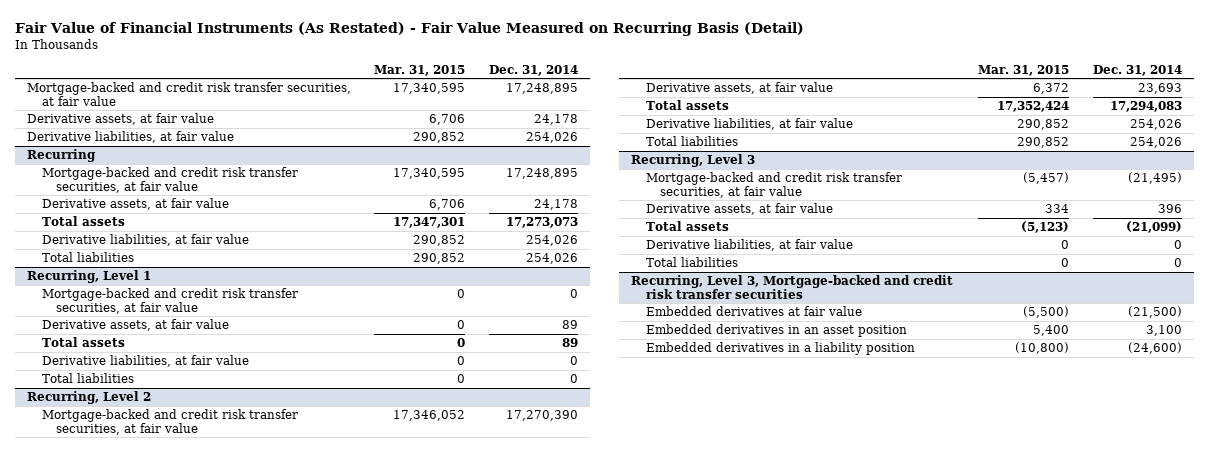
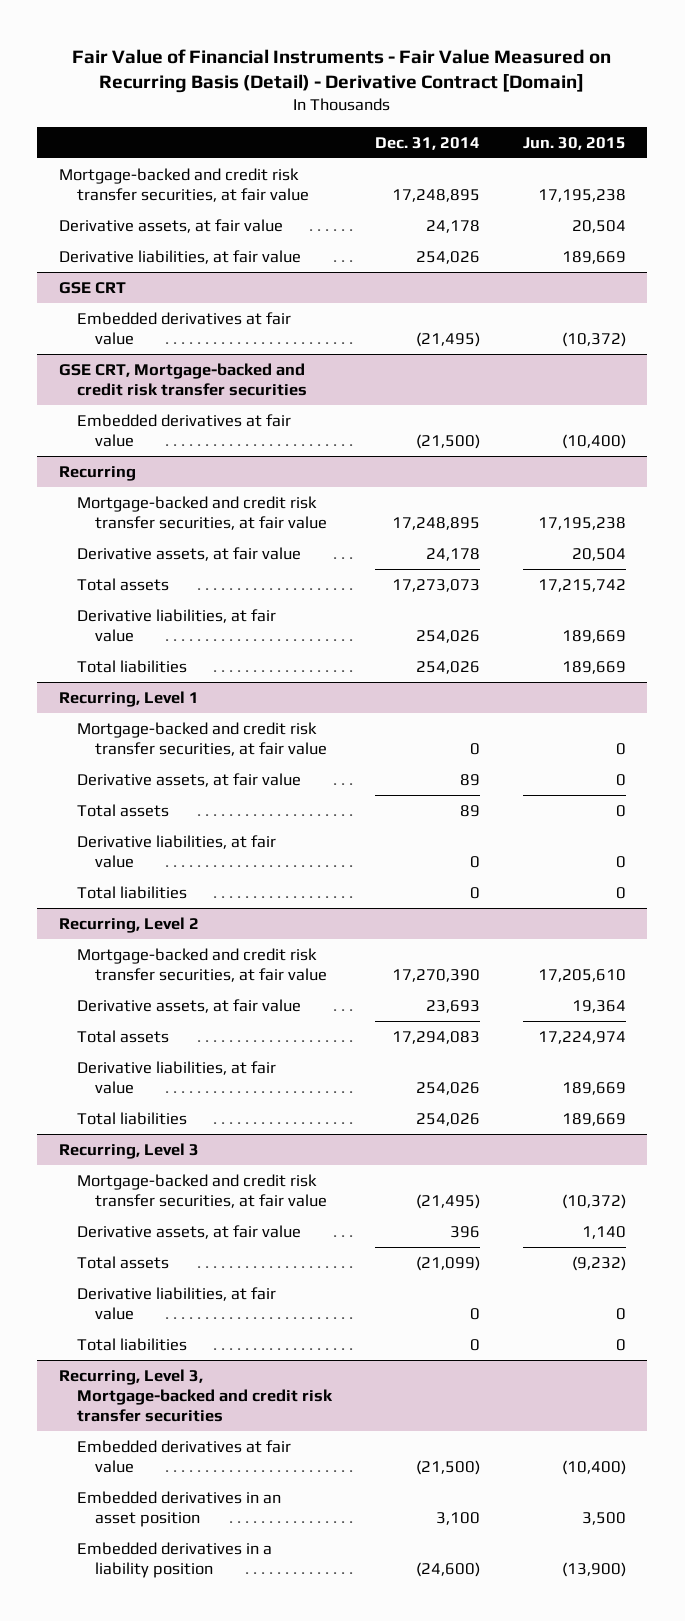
[15,22,805,37] Fair Value of Financial Instruments (As Restated) - Fair Value Measured on Recurring Basis (Detail) -> [72,48,612,94] Fair Value of Financial Instruments - Fair Value Measured on Recurring Basis (Detail) - Derivative Contract [Domain]
[374,64,466,76] Mar. 31, 2015 -> none
none -> [522,136,626,150] Jun. 30, 2015
none -> [58,281,126,294] GSE CRT
none -> [76,311,291,346] Embedded derivatives at fair value
none -> [58,362,307,397] GSE CRT, Mortgage-backed and credit risk transfer securities
none -> [76,413,291,448] Embedded derivatives at fair value

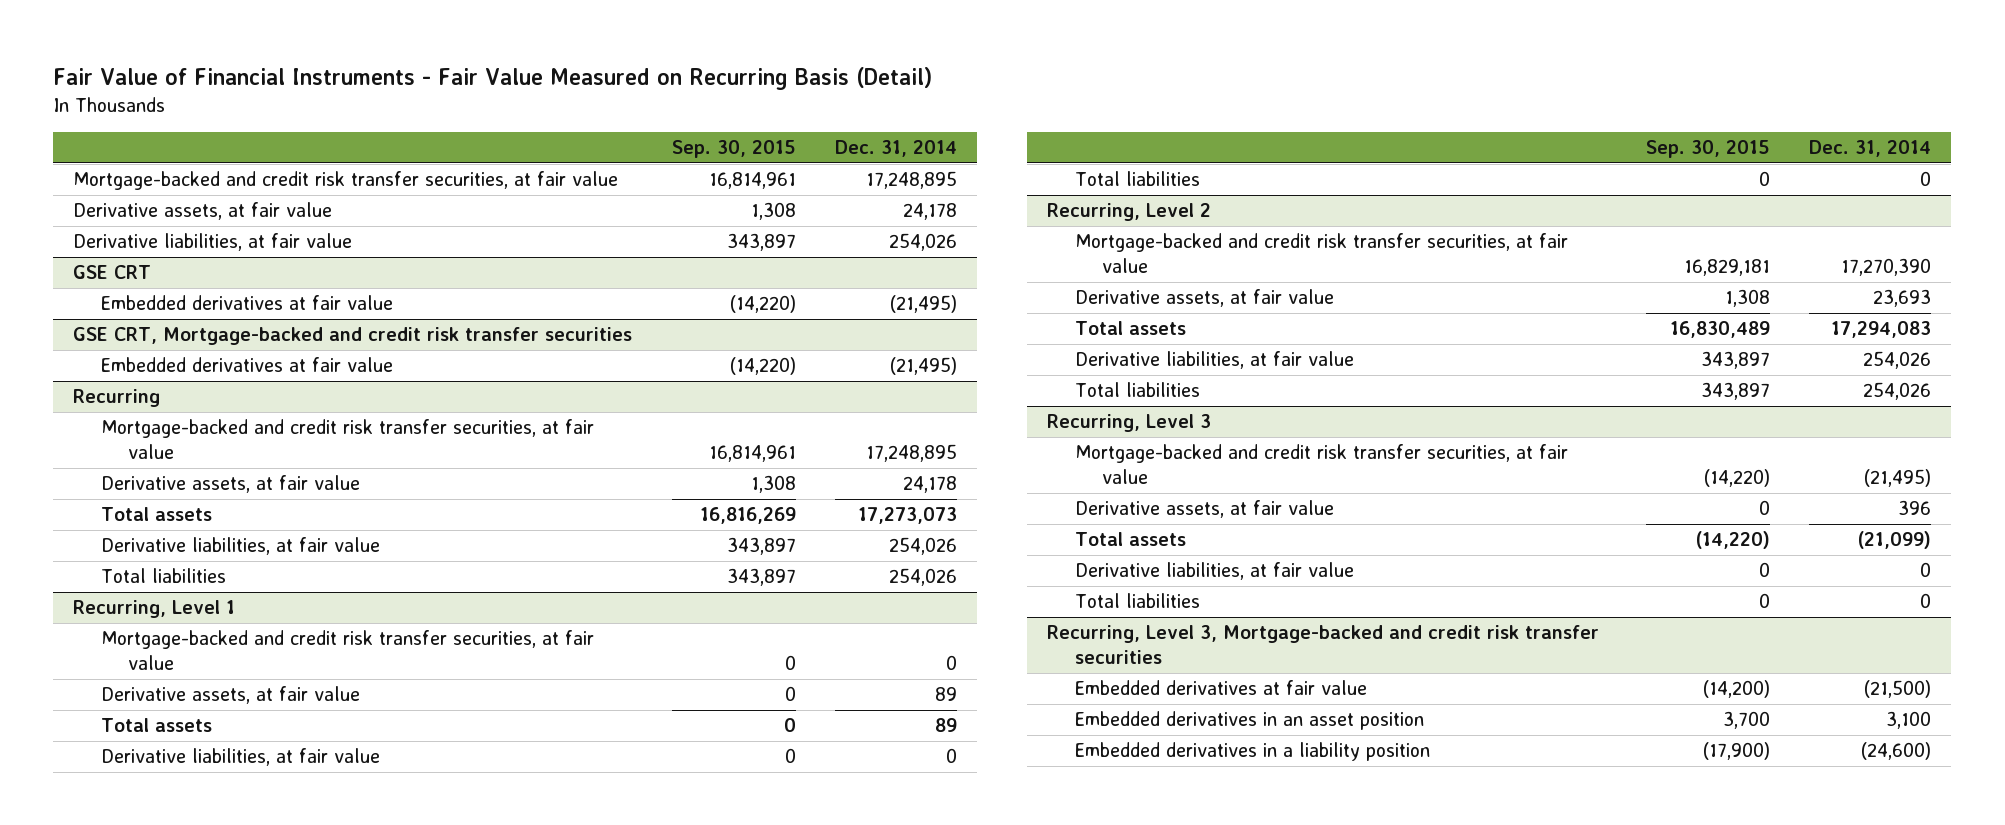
[72,48,612,94] Fair Value of Financial Instruments - Fair Value Measured on Recurring Basis (Detail) - Derivative Contract [Domain] -> [53,66,933,90] Fair Value of Financial Instruments - Fair Value Measured on Recurring Basis (Detail)
[522,136,626,150] Jun. 30, 2015 -> none
none -> [671,140,796,159] Sep. 30, 2015
[415,434,480,450] (21,500) -> [890,357,958,376] (21,495)

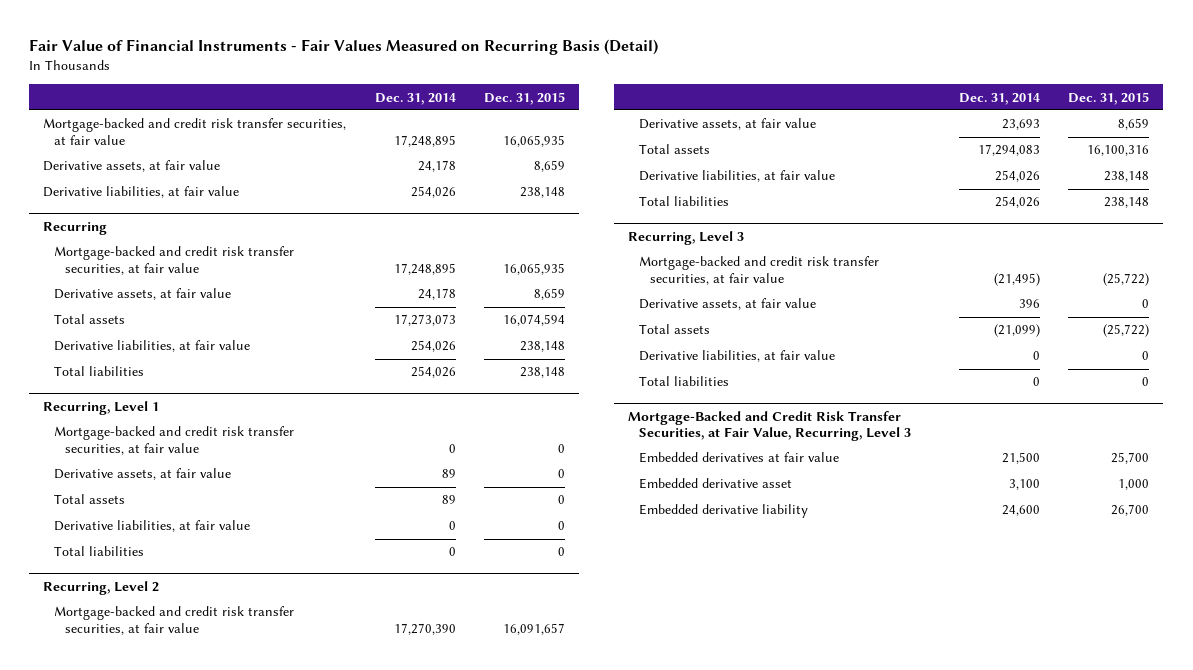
[53,66,933,90] Fair Value of Financial Instruments - Fair Value Measured on Recurring Basis (Detail) -> [29,39,659,56] Fair Value of Financial Instruments - Fair Values Measured on Recurring Basis (Detail)
[671,140,796,159] Sep. 30, 2015 -> none
none -> [483,91,565,105] Dec. 31, 2015
[73,265,152,280] GSE CRT -> none
[100,295,393,311] Embedded derivatives at fair value -> none
[73,327,633,346] GSE CRT, Mortgage-backed and credit risk transfer securities -> none
[100,357,393,373] Embedded derivatives at fair value -> none
[1047,625,1600,665] Recurring, Level 3, Mortgage-backed and credit risk transfer securities -> [627,410,911,441] Mortgage-Backed and Credit Risk Transfer Securities, at Fair Value, Recurring, Level 3
[1864,680,1932,699] (21,500) -> [1002,452,1041,465] 21,500
[1074,711,1424,731] Embedded derivatives in an asset position -> [638,478,792,490] Embedded derivative asset
[1074,742,1430,762] Embedded derivatives in a liability position -> [638,504,808,519] Embedded derivative liability
[1861,742,1932,761] (24,600) -> [1002,505,1041,517] 24,600

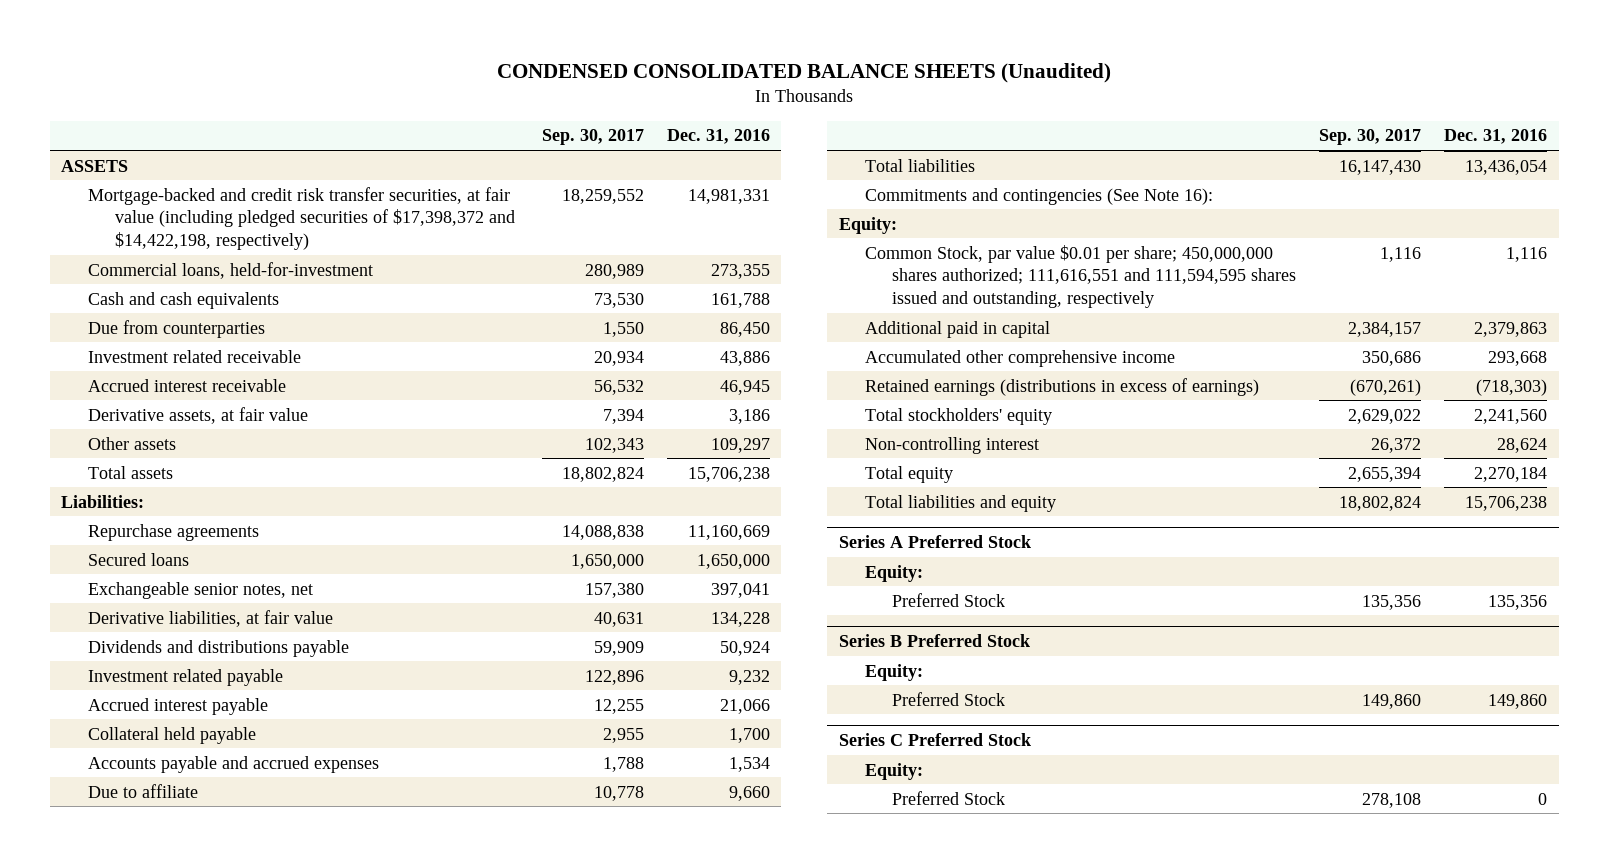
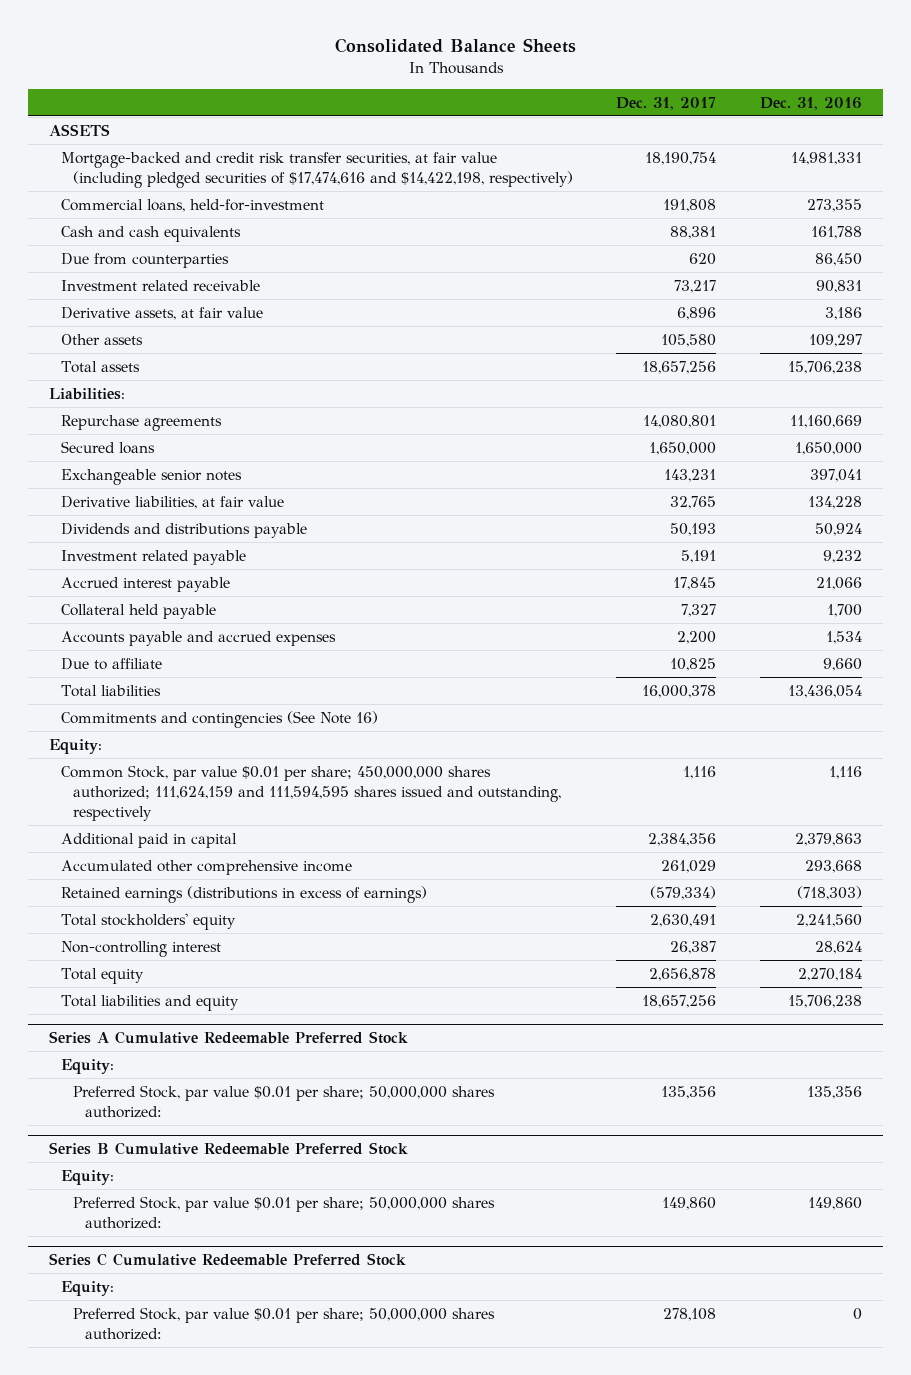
[497,62,1112,83] CONDENSED CONSOLIDATED BALANCE SHEETS (Unaudited) -> [334,38,576,54] Consolidated Balance Sheets
[541,129,644,146] Sep. 30, 2017 -> none
none -> [616,96,717,110] Dec. 31, 2017
[87,186,515,251] Mortgage-backed and credit risk transfer securities, at fair value (including pledged securities of $17,398,372 and $14,422,198, respectively) -> [61,151,574,189] Mortgage-backed and credit risk transfer securities, at fair value (including pledged securities of $17,474,616 and $14,422,198, respectively)
[87,378,286,392] Accrued interest receivable -> none
[719,350,770,366] 43,886 -> [815,279,862,293] 90,831
[87,581,313,599] Exchangeable senior notes, net -> [61,468,243,485] Exchangeable senior notes
[865,187,1214,205] Commitments and contingencies (See Note 16): -> [61,710,379,728] Commitments and contingencies (See Note 16)
[865,244,1297,309] Common Stock, par value $0.01 per share; 450,000,000 shares authorized; 111,616,551 and 111,594,595 shares issued and outstanding, respectively -> [61,764,562,822] Common Stock, par value $0.01 per share; 450,000,000 shares authorized; 111,624,159 and 111,594,595 shares issued and outstanding, respectively
[838,535,1031,549] Series A Preferred Stock -> [49,1030,409,1044] Series A Cumulative Redeemable Preferred Stock
[892,592,1006,607] Preferred Stock -> [73,1084,496,1119] Preferred Stock, par value $0.01 per share; 50,000,000 shares authorized:
[838,634,1030,648] Series B Preferred Stock -> [49,1141,409,1155] Series B Cumulative Redeemable Preferred Stock
[892,691,1006,706] Preferred Stock -> [73,1195,496,1230] Preferred Stock, par value $0.01 per share; 50,000,000 shares authorized:
[838,733,1031,747] Series C Preferred Stock -> [49,1252,407,1266] Series C Cumulative Redeemable Preferred Stock
[892,790,1006,805] Preferred Stock -> [73,1306,496,1341] Preferred Stock, par value $0.01 per share; 50,000,000 shares authorized:

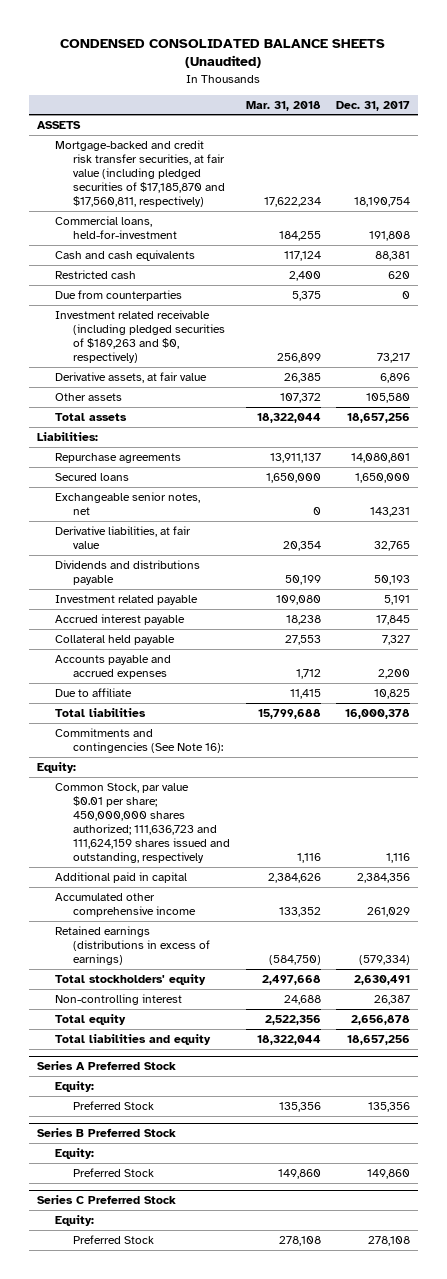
[334,38,576,54] Consolidated Balance Sheets -> [60,38,386,69] CONDENSED CONSOLIDATED BALANCE SHEETS (Unaudited)
[759,96,862,110] Dec. 31, 2016 -> none
none -> [245,100,321,111] Mar. 31, 2018
[61,151,574,189] Mortgage-backed and credit risk transfer securities, at fair value (including pledged securities of $17,474,616 and $14,422,198, respectively) -> [54,140,226,208] Mortgage-backed and credit risk transfer securities, at fair value (including pledged securities of $17,185,870 and $17,560,811, respectively)
none -> [54,270,136,280] Restricted cash
[689,252,717,265] 620 -> [402,291,411,300] 0
[61,279,261,291] Investment related receivable -> [54,310,226,364] Investment related receivable (including pledged securities of $189,263 and $0, respectively)
[61,468,243,485] Exchangeable senior notes -> [54,492,200,516] Exchangeable senior notes, net
[61,710,379,728] Commitments and contingencies (See Note 16) -> [54,728,224,754] Commitments and contingencies (See Note 16):
[61,764,562,822] Common Stock, par value $0.01 per share; 450,000,000 shares authorized; 111,624,159 and 111,594,595 shares issued and outstanding, respectively -> [54,783,231,864] Common Stock, par value $0.01 per share; 450,000,000 shares authorized; 111,636,723 and 111,624,159 shares issued and outstanding, respectively
[49,1030,409,1044] Series A Cumulative Redeemable Preferred Stock -> [36,1061,176,1071] Series A Preferred Stock
[73,1084,496,1119] Preferred Stock, par value $0.01 per share; 50,000,000 shares authorized: -> [73,1101,155,1111] Preferred Stock
[49,1141,409,1155] Series B Cumulative Redeemable Preferred Stock -> [36,1128,176,1138] Series B Preferred Stock
[73,1195,496,1230] Preferred Stock, par value $0.01 per share; 50,000,000 shares authorized: -> [73,1168,155,1178] Preferred Stock
[49,1252,407,1266] Series C Cumulative Redeemable Preferred Stock -> [36,1195,176,1205] Series C Preferred Stock
[73,1306,496,1341] Preferred Stock, par value $0.01 per share; 50,000,000 shares authorized: -> [73,1235,155,1245] Preferred Stock

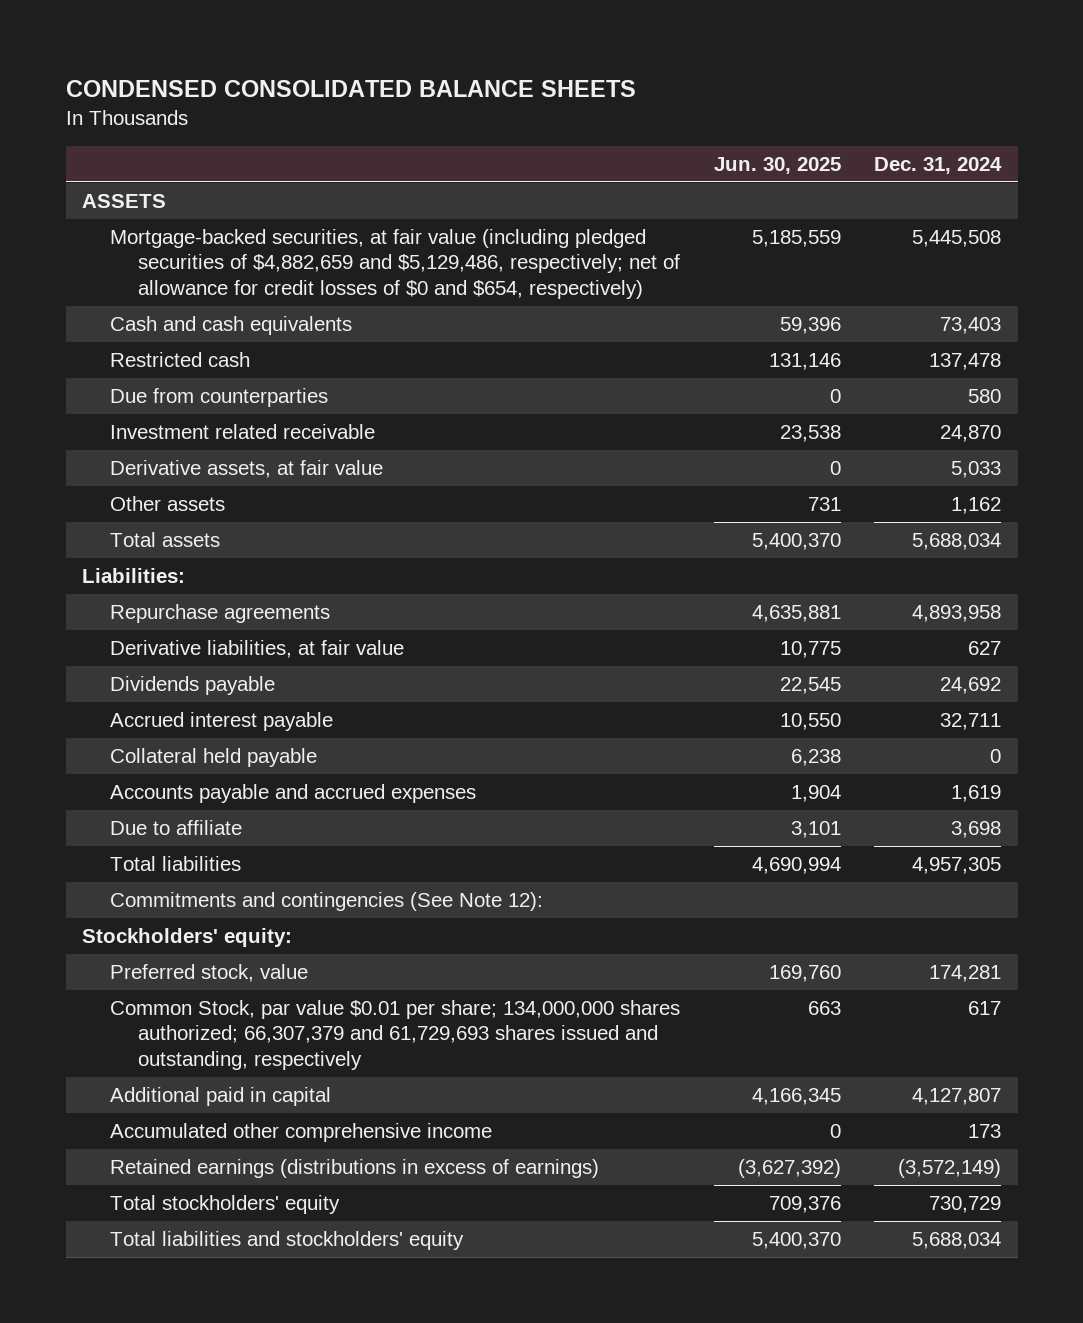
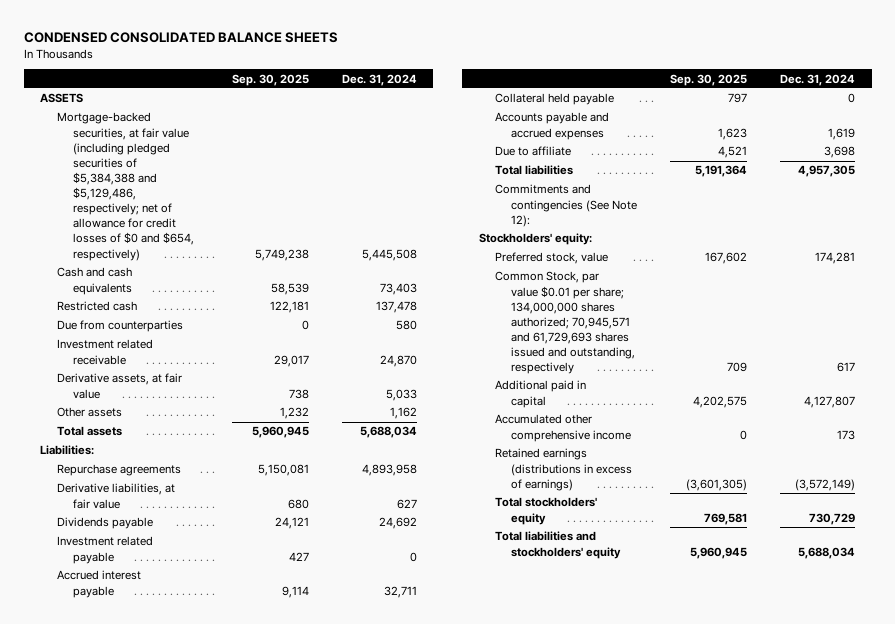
[713,156,841,174] Jun. 30, 2025 -> none
none -> [231,73,309,86] Sep. 30, 2025
[110,229,681,299] Mortgage-backed securities, at fair value (including pledged securities of $4,882,659 and $5,129,486, respectively; net of allowance for credit losses of $0 and $654, respectively) -> [56,112,194,261] Mortgage-backed securities, at fair value (including pledged securities of $5,384,388 and $5,129,486, respectively; net of allowance for credit losses of $0 and $654, respectively)
none -> [56,536,153,564] Investment related payable
[110,1000,681,1070] Common Stock, par value $0.01 per share; 134,000,000 shares authorized; 66,307,379 and 61,729,693 shares issued and outstanding, respectively -> [495,271,636,375] Common Stock, par value $0.01 per share; 134,000,000 shares authorized; 70,945,571 and 61,729,693 shares issued and outstanding, respectively

